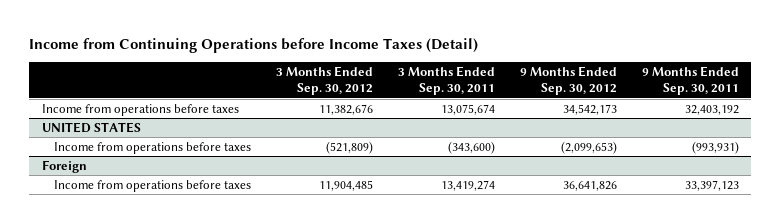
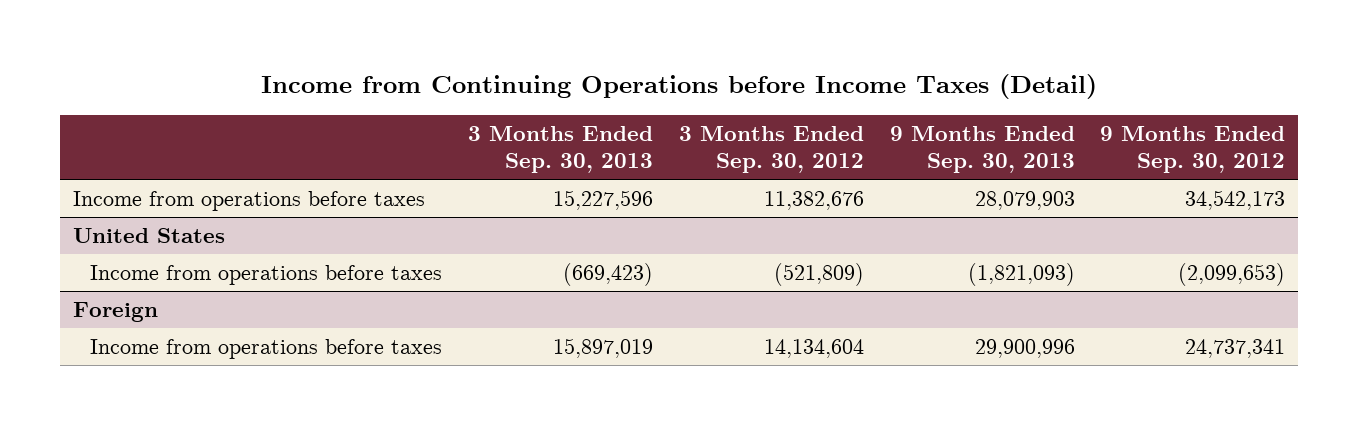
[397,66,495,96] 3 Months Ended Sep. 30, 2011 -> none
[641,66,739,96] 9 Months Ended Sep. 30, 2011 -> none
none -> [467,125,653,174] 3 Months Ended Sep. 30, 2013
none -> [889,125,1075,174] 9 Months Ended Sep. 30, 2013
[41,121,141,133] UNITED STATES -> [72,228,225,244] United States
[318,179,373,191] 11,904,485 -> [763,339,864,359] 14,134,604
[562,180,617,191] 36,641,826 -> [1185,339,1286,359] 24,737,341

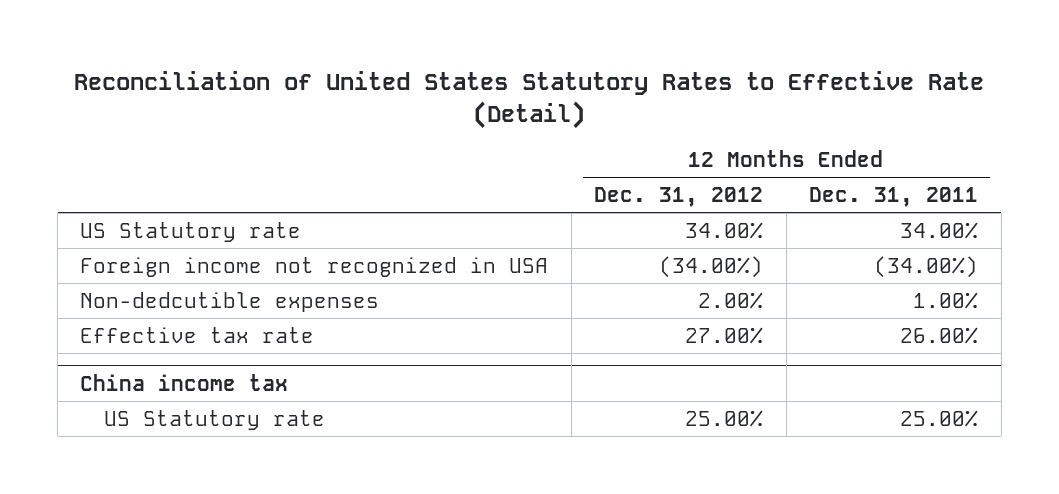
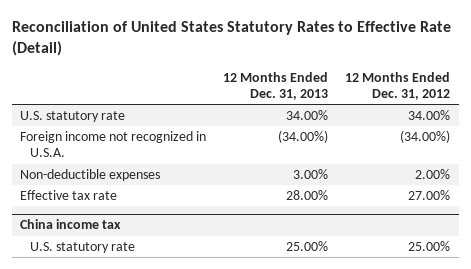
[809,186,979,207] Dec. 31, 2011 -> none
none -> [223,71,329,100] 12 Months Ended Dec. 31, 2013
[80,221,302,242] US Statutory rate -> [20,111,126,123] U.S. statutory rate
[80,256,549,277] Foreign income not recognized in USA -> [20,131,207,158] Foreign income not recognized in U.S.A.
[80,291,380,312] Non-dedcutible expenses -> [20,169,161,182] Non-deductible expenses
[103,409,325,430] US Statutory rate -> [29,242,135,254] U.S. statutory rate

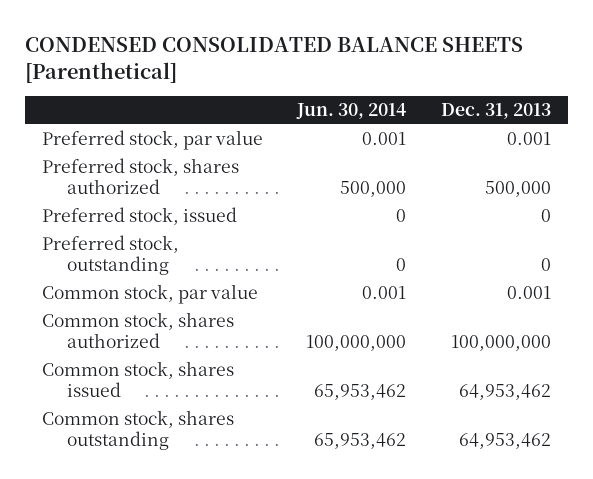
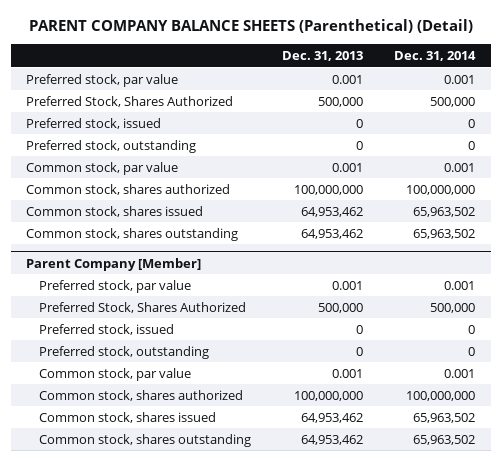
[24,36,523,83] CONDENSED CONSOLIDATED BALANCE SHEETS [Parenthetical] -> [28,19,473,34] PARENT COMPANY BALANCE SHEETS (Parenthetical) (Detail)
[296,103,407,120] Jun. 30, 2014 -> none
none -> [394,51,477,62] Dec. 31, 2014
[42,158,240,195] Preferred stock, shares authorized -> [26,95,234,107] Preferred Stock, Shares Authorized
none -> [26,257,202,271] Parent Company [Member]
none -> [38,279,191,293] Preferred stock, par value
none -> [38,301,246,313] Preferred Stock, Shares Authorized
none -> [38,323,174,335] Preferred stock, issued
none -> [38,345,209,359] Preferred stock, outstanding
none -> [38,367,191,381] Common stock, par value
none -> [38,389,243,401] Common stock, shares authorized
none -> [38,411,216,423] Common stock, shares issued
none -> [38,433,251,447] Common stock, shares outstanding

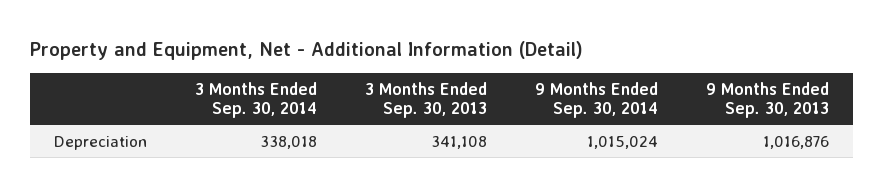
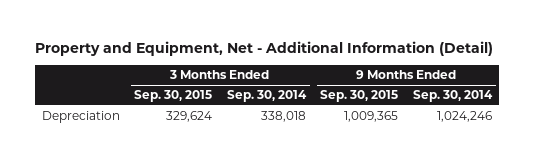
[364,81,487,119] 3 Months Ended Sep. 30, 2013 -> none
[705,81,829,119] 9 Months Ended Sep. 30, 2013 -> none
none -> [134,90,213,103] Sep. 30, 2015
none -> [320,90,399,103] Sep. 30, 2015
[586,135,658,149] 1,015,024 -> [436,111,492,123] 1,024,246

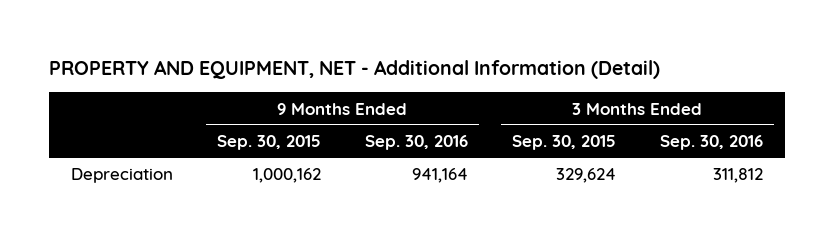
[34,41,493,57] Property and Equipment, Net - Additional Information (Detail) -> [48,60,660,80] PROPERTY AND EQUIPMENT, NET - Additional Information (Detail)
[226,90,307,103] Sep. 30, 2014 -> none
[412,90,493,103] Sep. 30, 2014 -> none
none -> [364,134,468,150] Sep. 30, 2016
none -> [659,134,763,150] Sep. 30, 2016
[344,111,399,123] 1,009,365 -> [252,168,321,184] 1,000,162

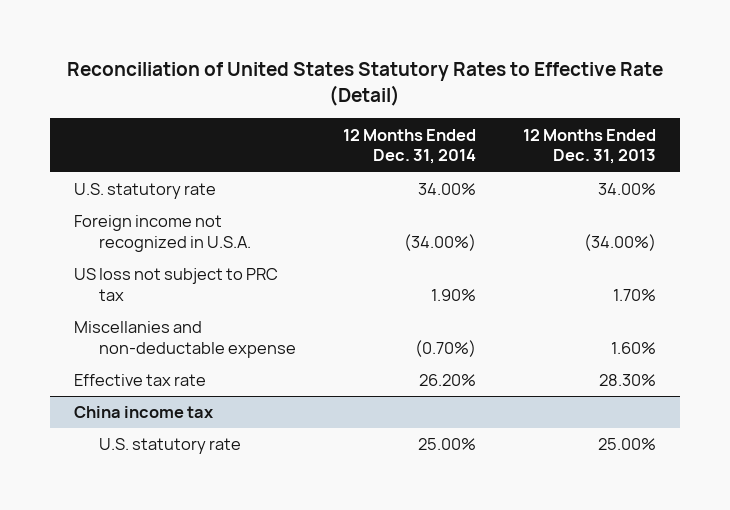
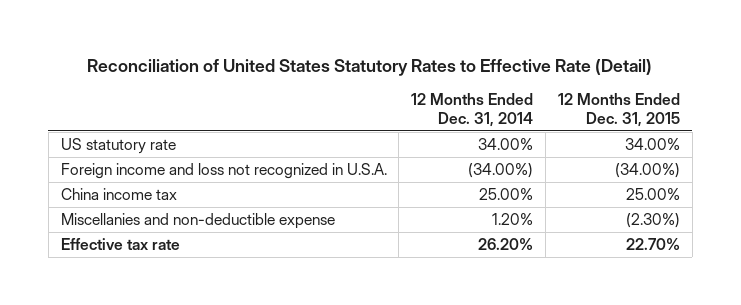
[523,128,657,165] 12 Months Ended Dec. 31, 2013 -> none
none -> [558,93,681,127] 12 Months Ended Dec. 31, 2015
[73,268,278,302] US loss not subject to PRC tax -> none
[73,183,216,200] U.S. statutory rate -> [60,137,176,154] US statutory rate
[73,215,251,253] Foreign income not recognized in U.S.A. -> [60,162,387,179] Foreign income and loss not recognized in U.S.A.
none -> [60,187,177,200] China income tax
[73,321,296,359] Miscellanies and non-deductable expense -> [60,212,335,229] Miscellanies and non-deductible expense
[415,340,477,358] (0.70%) -> [492,212,534,225] 1.20%
[73,406,213,419] China income tax -> none
[98,438,241,455] U.S. statutory rate -> none

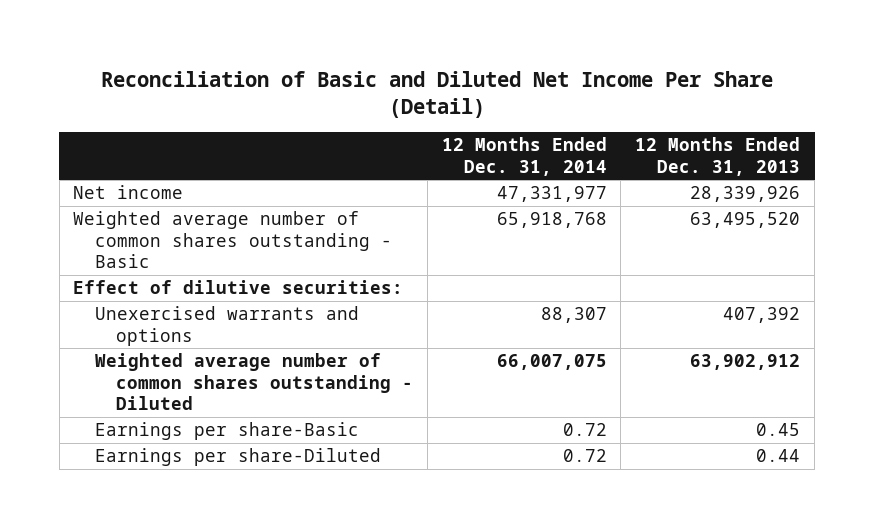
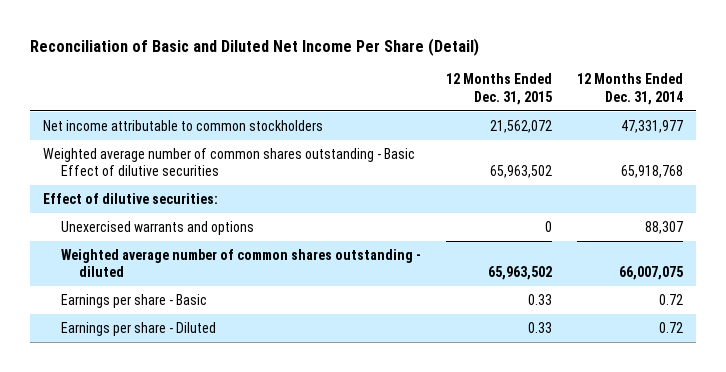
[635,137,801,176] 12 Months Ended Dec. 31, 2013 -> none
none -> [445,73,552,105] 12 Months Ended Dec. 31, 2015
[73,185,184,200] Net income -> [42,119,323,131] Net income attributable to common stockholders
[73,211,392,269] Weighted average number of common shares outstanding - Basic -> [42,147,415,177] Weighted average number of common shares outstanding - Basic Effect of dilutive securities
[94,353,413,411] Weighted average number of common shares outstanding - Diluted -> [60,248,421,278] Weighted average number of common shares outstanding - diluted
[94,422,359,441] Earnings per share-Basic -> [60,293,207,308] Earnings per share - Basic
[94,448,381,467] Earnings per share-Diluted -> [60,321,216,336] Earnings per share - Diluted

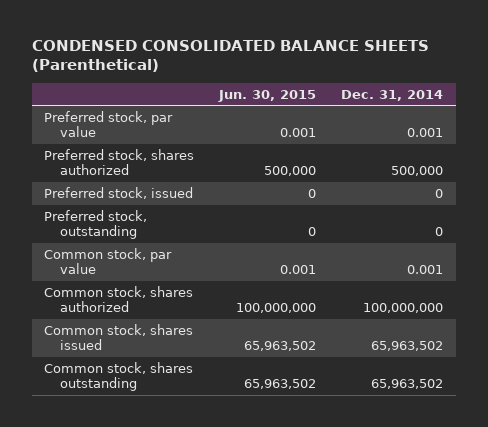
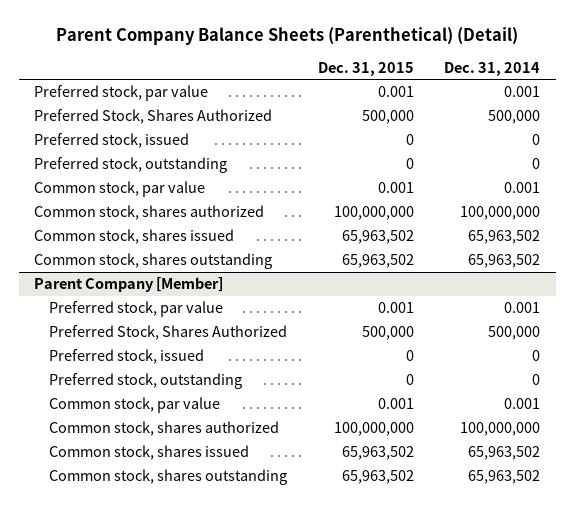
[31,40,429,73] CONDENSED CONSOLIDATED BALANCE SHEETS (Parenthetical) -> [56,27,519,46] Parent Company Balance Sheets (Parenthetical) (Detail)
[218,89,317,102] Jun. 30, 2015 -> none
none -> [317,61,414,76] Dec. 31, 2015
[44,148,195,176] Preferred stock, shares authorized -> [34,109,273,125] Preferred Stock, Shares Authorized
none -> [34,277,224,293] Parent Company [Member]
none -> [49,301,224,318] Preferred stock, par value
none -> [49,325,288,341] Preferred Stock, Shares Authorized
none -> [49,349,205,365] Preferred stock, issued
none -> [49,373,243,390] Preferred stock, outstanding
none -> [49,397,221,414] Common stock, par value
none -> [49,421,280,437] Common stock, shares authorized
none -> [49,445,250,461] Common stock, shares issued
none -> [49,469,288,486] Common stock, shares outstanding

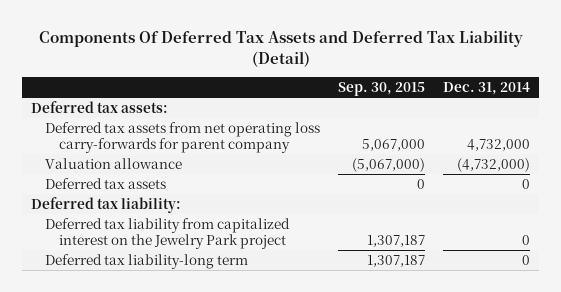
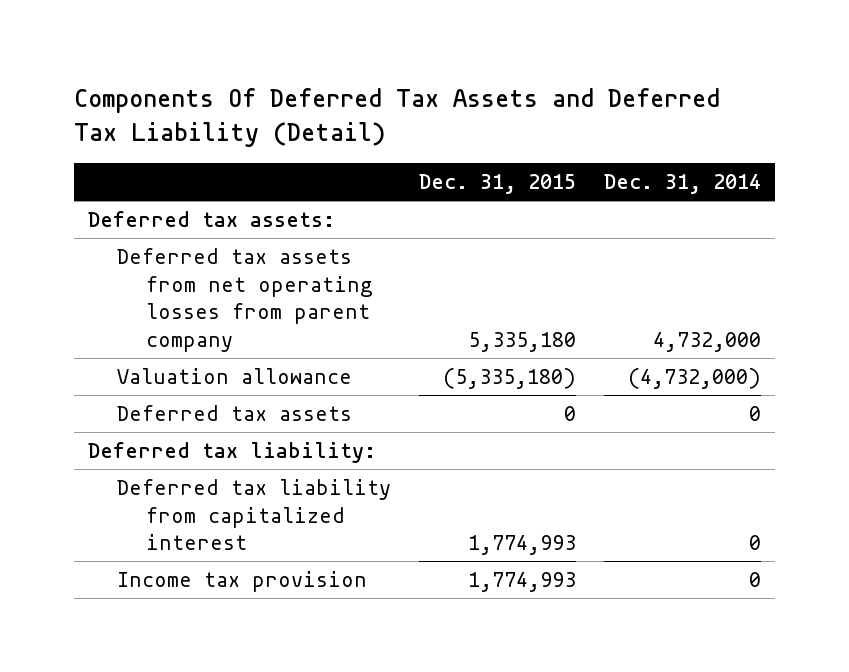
[337,81,425,96] Sep. 30, 2015 -> none
none -> [419,173,577,194] Dec. 31, 2015
[45,122,321,153] Deferred tax assets from net operating loss carry-forwards for parent company -> [116,248,373,352] Deferred tax assets from net operating losses from parent company
[45,254,249,270] Deferred tax liability-long term -> none
[45,218,291,249] Deferred tax liability from capitalized interest on the Jewelry Park project -> [116,479,391,551] Deferred tax liability from capitalized interest
none -> [116,571,367,593] Income tax provision

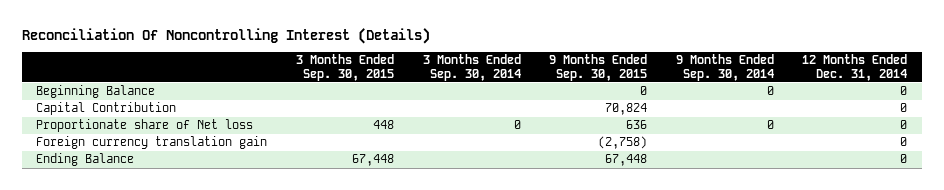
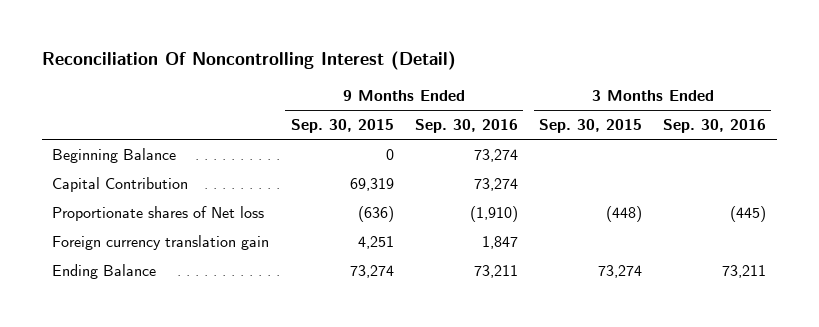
[22,28,431,45] Reconciliation Of Noncontrolling Interest (Details) -> [41,51,456,71] Reconciliation Of Noncontrolling Interest (Detail)
[422,54,521,81] 3 Months Ended Sep. 30, 2014 -> none
[675,54,774,81] 9 Months Ended Sep. 30, 2014 -> none
[802,54,908,81] 12 Months Ended Dec. 31, 2014 -> none
none -> [414,119,518,134] Sep. 30, 2016
none -> [663,119,767,134] Sep. 30, 2016
[605,103,648,116] 70,824 -> [349,178,394,192] 69,319
[36,119,254,133] Proportionate share of Net loss -> [52,206,265,222] Proportionate shares of Net loss
[373,120,395,130] 448 -> [605,206,642,223] (448)
[626,120,648,130] 636 -> [357,206,394,223] (636)
[598,136,648,150] (2,758) -> [357,236,394,250] 4,251
[352,154,395,167] 67,448 -> [597,265,642,279] 73,274
[605,154,648,167] 67,448 -> [349,265,394,279] 73,274

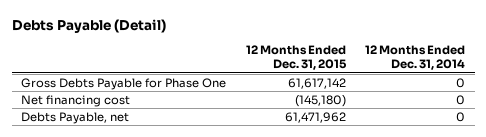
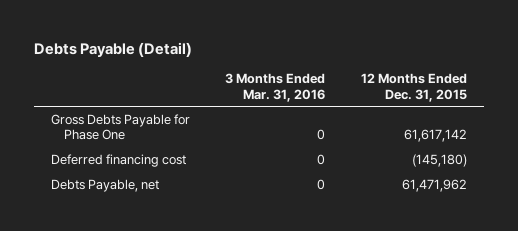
[364,45,465,71] 12 Months Ended Dec. 31, 2014 -> none
none -> [225,73,326,102] 3 Months Ended Mar. 31, 2016
[21,94,131,107] Net financing cost -> [51,153,187,167] Deferred financing cost

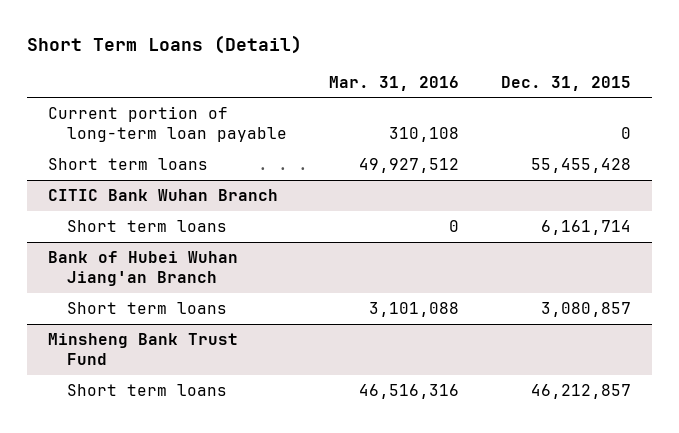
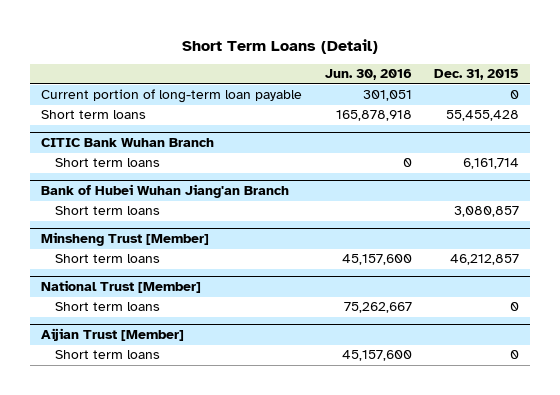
[328,75,459,91] Mar. 31, 2016 -> none
none -> [324,69,412,81] Jun. 30, 2016
[47,333,238,366] Minsheng Bank Trust Fund -> none
none -> [41,232,210,247] Minsheng Trust [Member]
none -> [41,280,202,294] National Trust [Member]
none -> [55,302,161,312] Short term loans
none -> [41,328,185,342] Aijian Trust [Member]
none -> [55,350,161,360] Short term loans

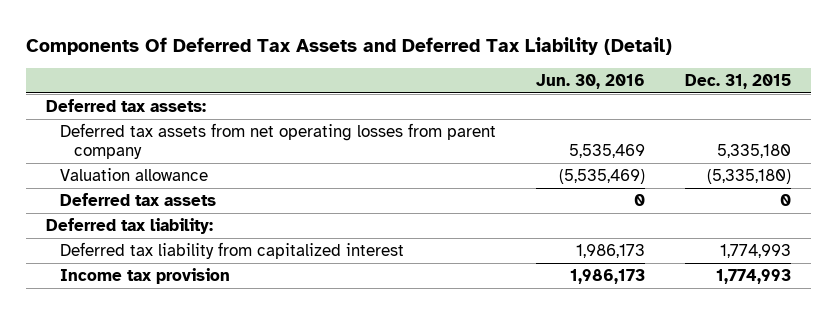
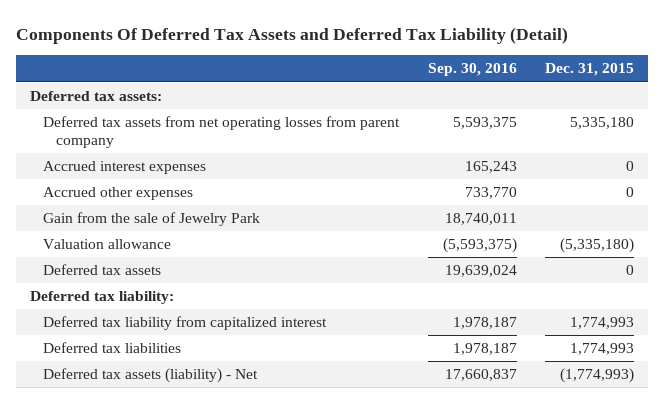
[536,74,646,90] Jun. 30, 2016 -> none
none -> [427,63,517,77] Sep. 30, 2016
none -> [43,161,207,175] Accrued interest expenses
none -> [43,187,194,201] Accrued other expenses
none -> [43,212,261,227] Gain from the sale of Jewelry Park
[60,267,231,284] Income tax provision -> [43,342,182,354] Deferred tax liabilities
none -> [43,368,259,384] Deferred tax assets (liability) - Net

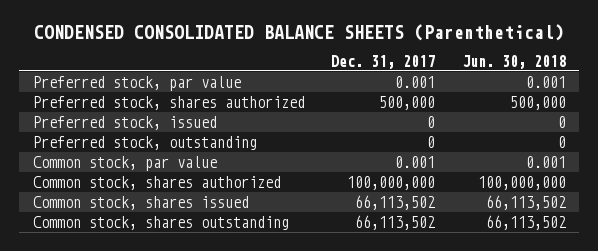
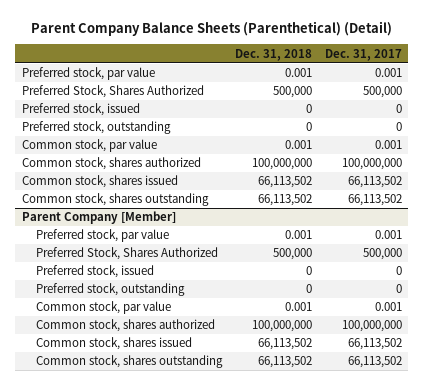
[34,23,565,41] CONDENSED CONSOLIDATED BALANCE SHEETS (Parenthetical) -> [30,21,392,37] Parent Company Balance Sheets (Parenthetical) (Detail)
[461,54,566,69] Jun. 30, 2018 -> none
none -> [234,48,312,61] Dec. 31, 2018
[32,95,305,110] Preferred stock, shares authorized -> [22,85,205,99] Preferred Stock, Shares Authorized
none -> [22,211,177,225] Parent Company [Member]
none -> [35,229,169,243] Preferred stock, par value
none -> [35,247,218,261] Preferred Stock, Shares Authorized
none -> [35,265,154,279] Preferred stock, issued
none -> [35,283,185,297] Preferred stock, outstanding
none -> [35,301,171,315] Common stock, par value
none -> [35,319,215,333] Common stock, shares authorized
none -> [35,337,192,351] Common stock, shares issued
none -> [35,355,223,369] Common stock, shares outstanding

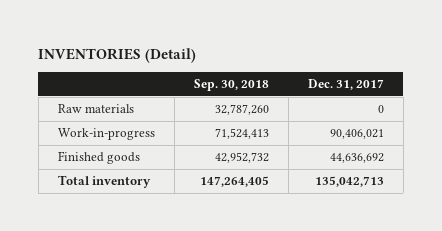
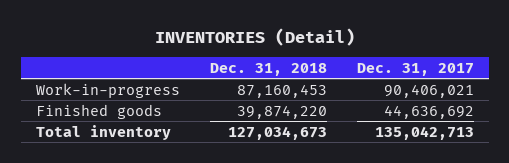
[193,79,269,92] Sep. 30, 2018 -> none
none -> [209,62,327,76] Dec. 31, 2018
[57,104,134,114] Raw materials -> none

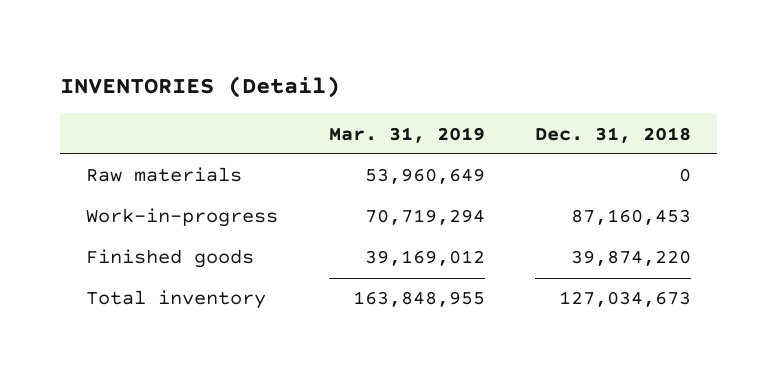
[356,62,474,76] Dec. 31, 2017 -> none
none -> [328,126,485,143] Mar. 31, 2019
none -> [85,167,242,183] Raw materials

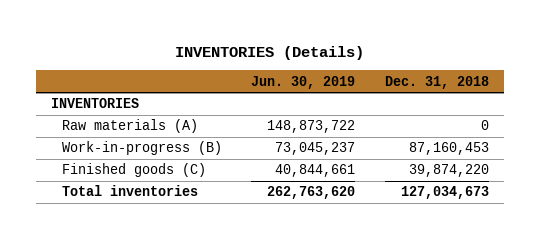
[60,75,341,98] INVENTORIES (Detail) -> [174,46,364,61] INVENTORIES (Details)
[328,126,485,143] Mar. 31, 2019 -> none
none -> [251,75,356,89] Jun. 30, 2019
none -> [51,98,140,109] INVENTORIES
[85,167,242,183] Raw materials -> [61,119,198,134] Raw materials (A)
[85,208,278,228] Work-in-progress -> [61,141,222,156] Work-in-progress (B)
[85,249,254,269] Finished goods -> [61,163,206,178] Finished goods (C)
[85,290,266,310] Total inventory -> [61,185,198,197] Total inventories

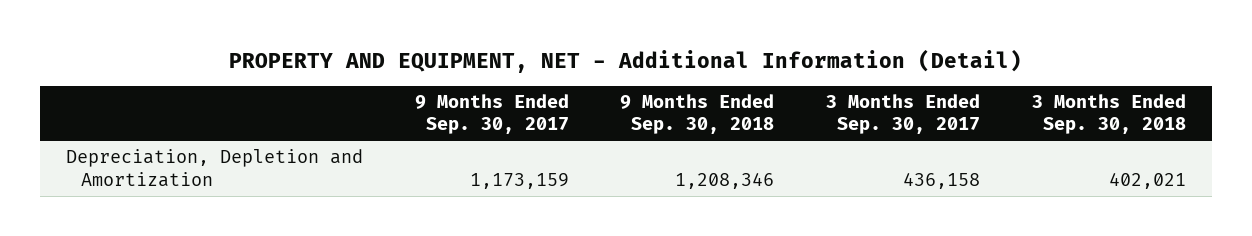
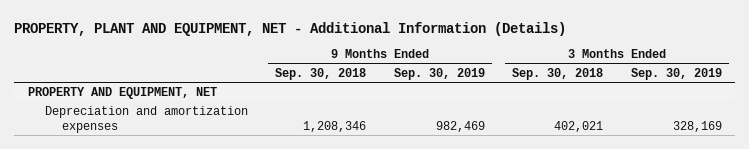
[228,48,1022,73] PROPERTY AND EQUIPMENT, NET - Additional Information (Detail) -> [13,21,566,36] PROPERTY, PLANT AND EQUIPMENT, NET - Additional Information (Details)
[414,93,569,135] 9 Months Ended Sep. 30, 2017 -> none
[826,93,981,135] 3 Months Ended Sep. 30, 2017 -> none
none -> [393,68,485,81] Sep. 30, 2019
none -> [630,68,722,81] Sep. 30, 2019
none -> [27,87,217,100] PROPERTY AND EQUIPMENT, NET
[66,149,364,187] Depreciation, Depletion and Amortization -> [44,106,248,134] Depreciation and amortization expenses

